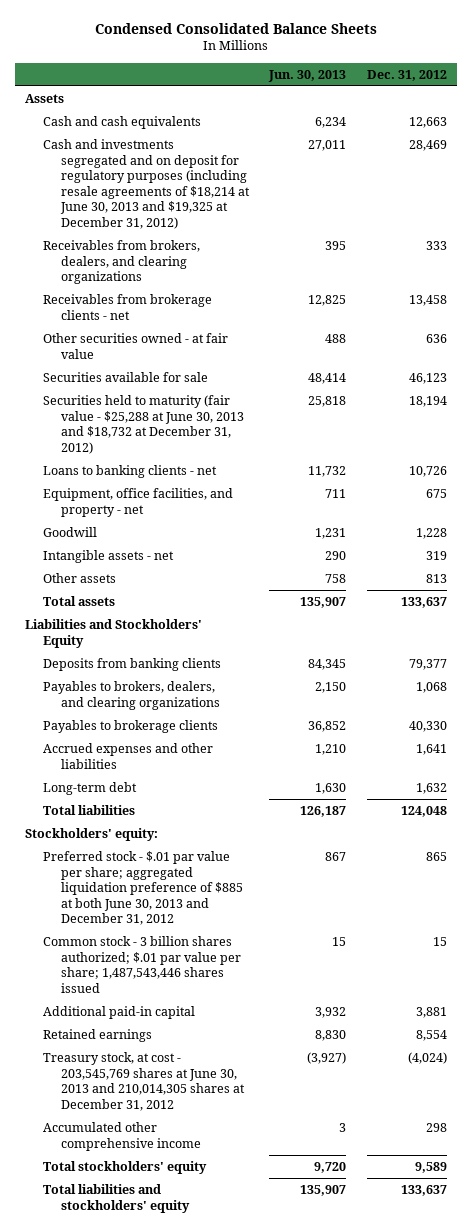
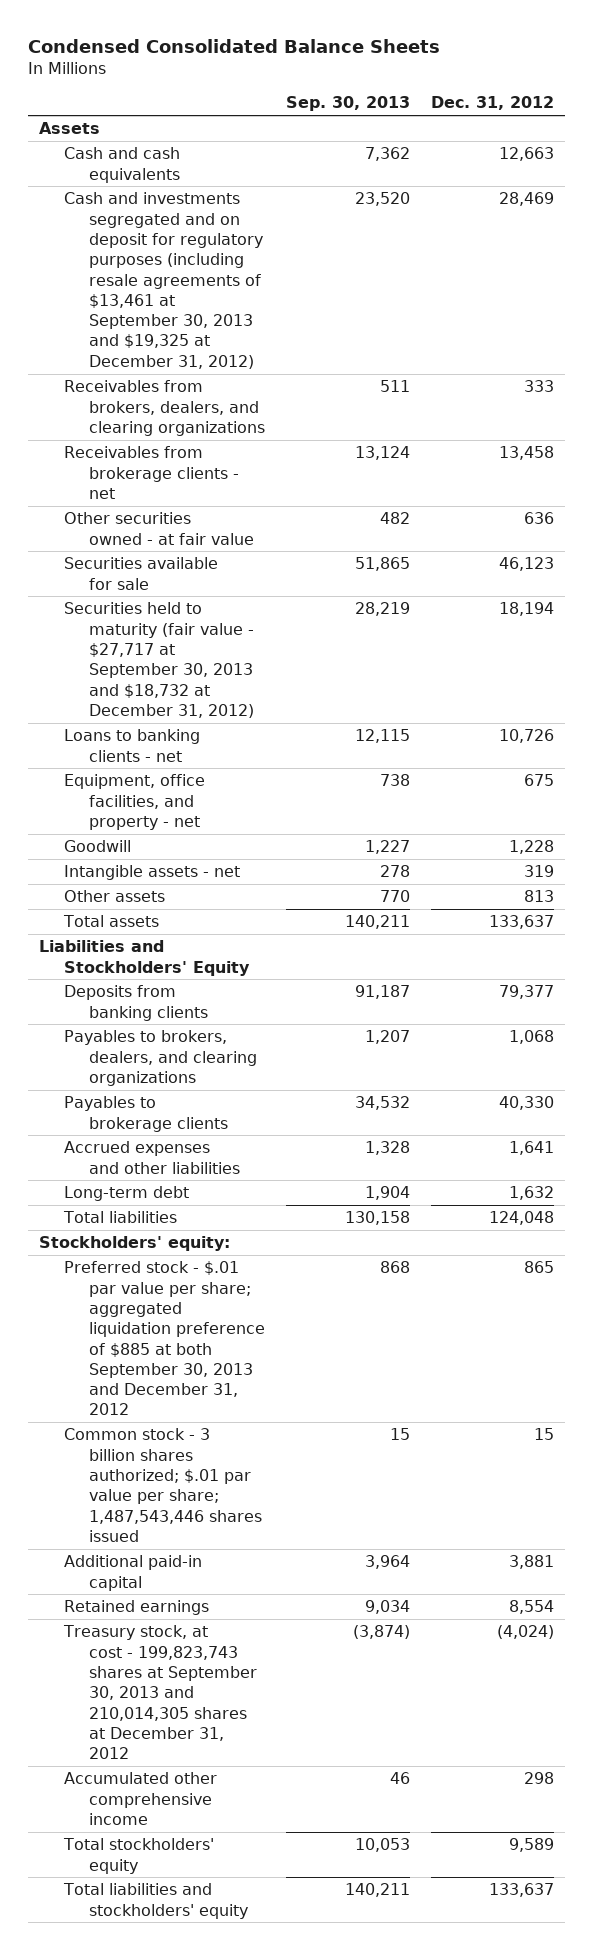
[268,69,347,82] Jun. 30, 2013 -> none
none -> [285,96,410,112] Sep. 30, 2013
[43,138,251,230] Cash and investments segregated and on deposit for regulatory purposes (including resale agreements of $18,214 at June 30, 2013 and $19,325 at December 31, 2012) -> [63,192,263,369] Cash and investments segregated and on deposit for regulatory purposes (including resale agreements of $13,461 at September 30, 2013 and $19,325 at December 31, 2012)
[43,394,245,454] Securities held to maturity (fair value - $25,288 at June 30, 2013 and $18,732 at December 31, 2012) -> [63,602,254,718] Securities held to maturity (fair value - $27,717 at September 30, 2013 and $18,732 at December 31, 2012)
[43,850,244,926] Preferred stock - $.01 par value per share; aggregated liquidation preference of $885 at both June 30, 2013 and December 31, 2012 -> [63,1261,265,1416] Preferred stock - $.01 par value per share; aggregated liquidation preference of $885 at both September 30, 2013 and December 31, 2012
[43,1051,246,1111] Treasury stock, at cost - 203,545,769 shares at June 30, 2013 and 210,014,305 shares at December 31, 2012 -> [62,1625,257,1760] Treasury stock, at cost - 199,823,743 shares at September 30, 2013 and 210,014,305 shares at December 31, 2012

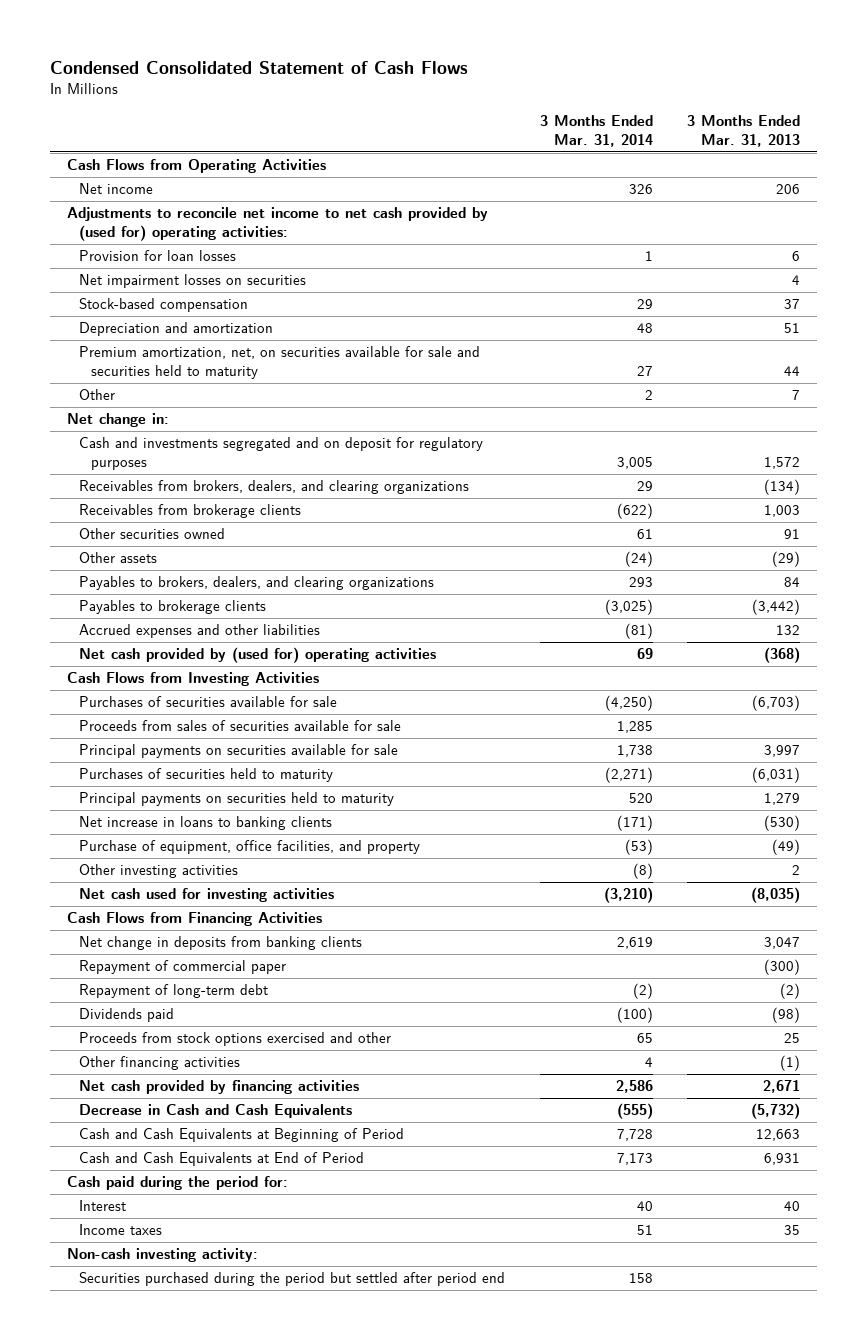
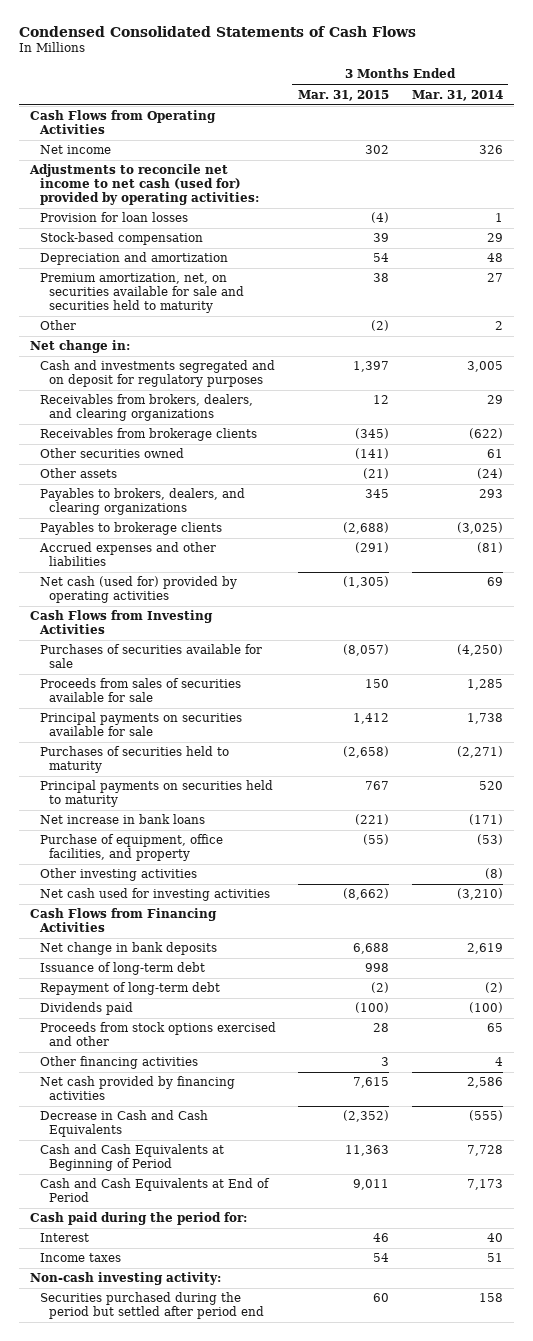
[50,60,469,74] Condensed Consolidated Statement of Cash Flows -> [18,25,416,37] Condensed Consolidated Statements of Cash Flows
[686,115,800,148] 3 Months Ended Mar. 31, 2013 -> none
none -> [298,89,390,101] Mar. 31, 2015
[67,207,489,242] Adjustments to reconcile net income to net cash provided by (used for) operating activities: -> [28,164,259,205] Adjustments to reconcile net income to net cash (used for) provided by operating activities:
[79,274,307,289] Net impairment losses on securities -> none
[79,647,437,664] Net cash provided by (used for) operating activities -> [39,576,237,604] Net cash (used for) provided by operating activities
[79,816,333,831] Net increase in loans to banking clients -> [39,814,205,825] Net increase in bank loans
[79,960,287,975] Repayment of commercial paper -> none
[79,936,363,951] Net change in deposits from banking clients -> [39,942,217,956] Net change in bank deposits
none -> [39,962,205,976] Issuance of long-term debt

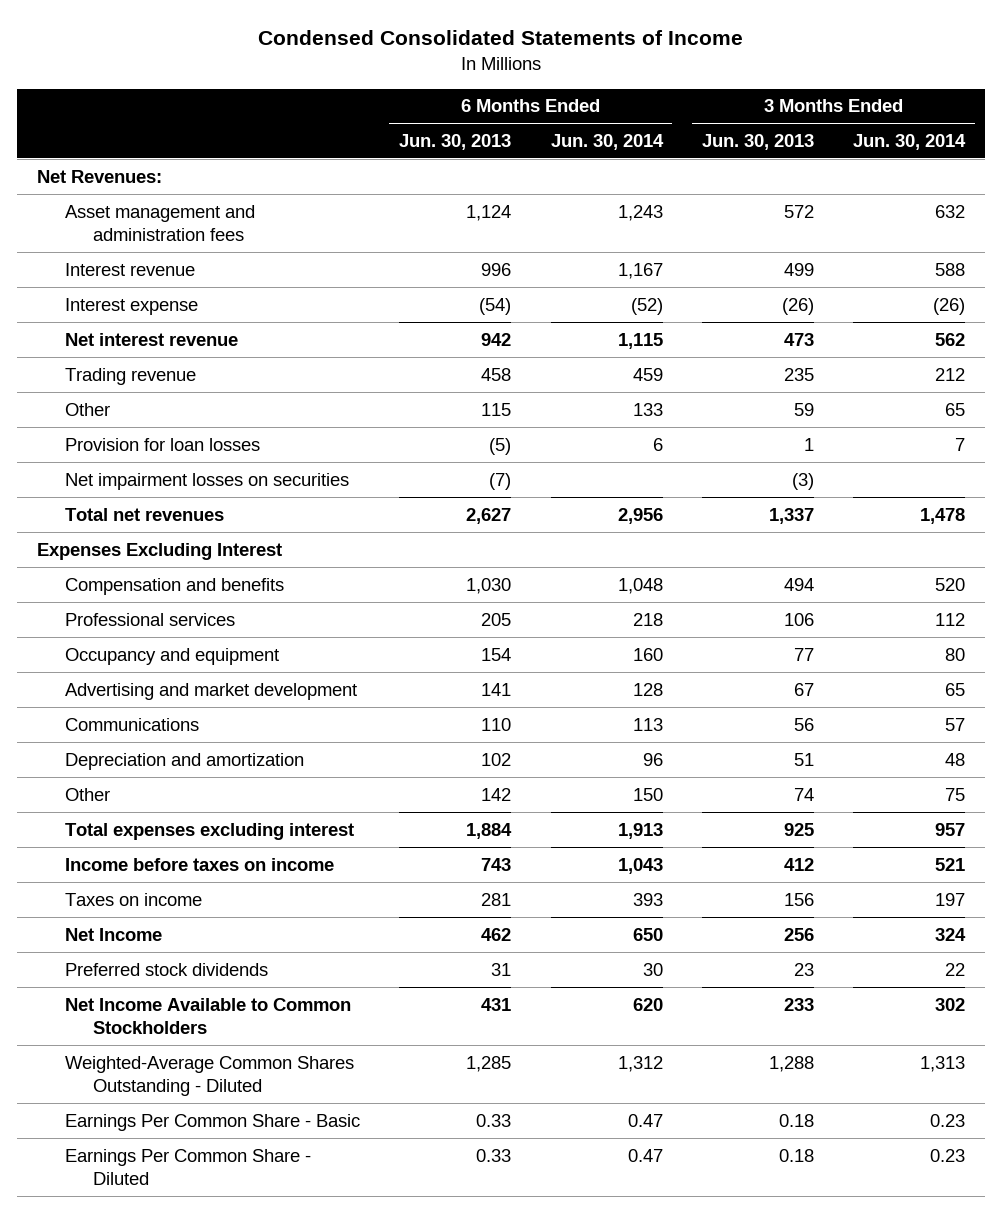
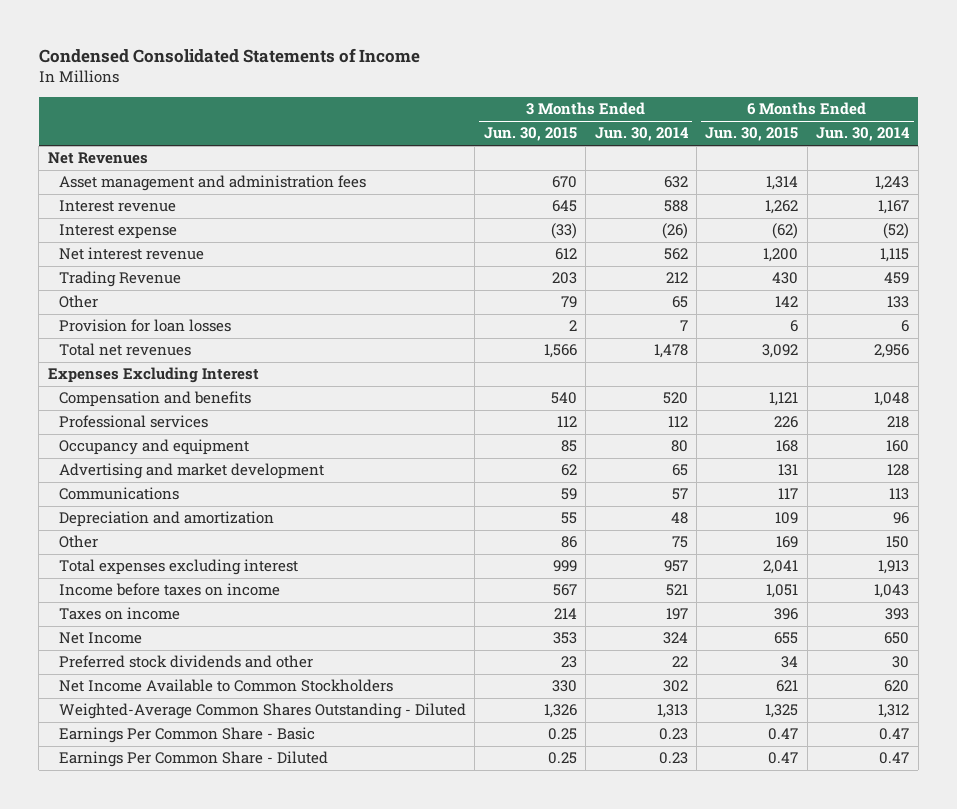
[399,134,512,151] Jun. 30, 2013 -> none
[701,134,814,151] Jun. 30, 2013 -> none
none -> [483,127,577,142] Jun. 30, 2015
none -> [705,127,799,142] Jun. 30, 2015
[36,169,162,183] Net Revenues: -> [47,152,148,165] Net Revenues
[64,367,196,385] Trading revenue -> [58,271,181,288] Trading Revenue
[64,472,349,490] Net impairment losses on securities -> none
[64,962,268,976] Preferred stock dividends -> [58,655,313,669] Preferred stock dividends and other

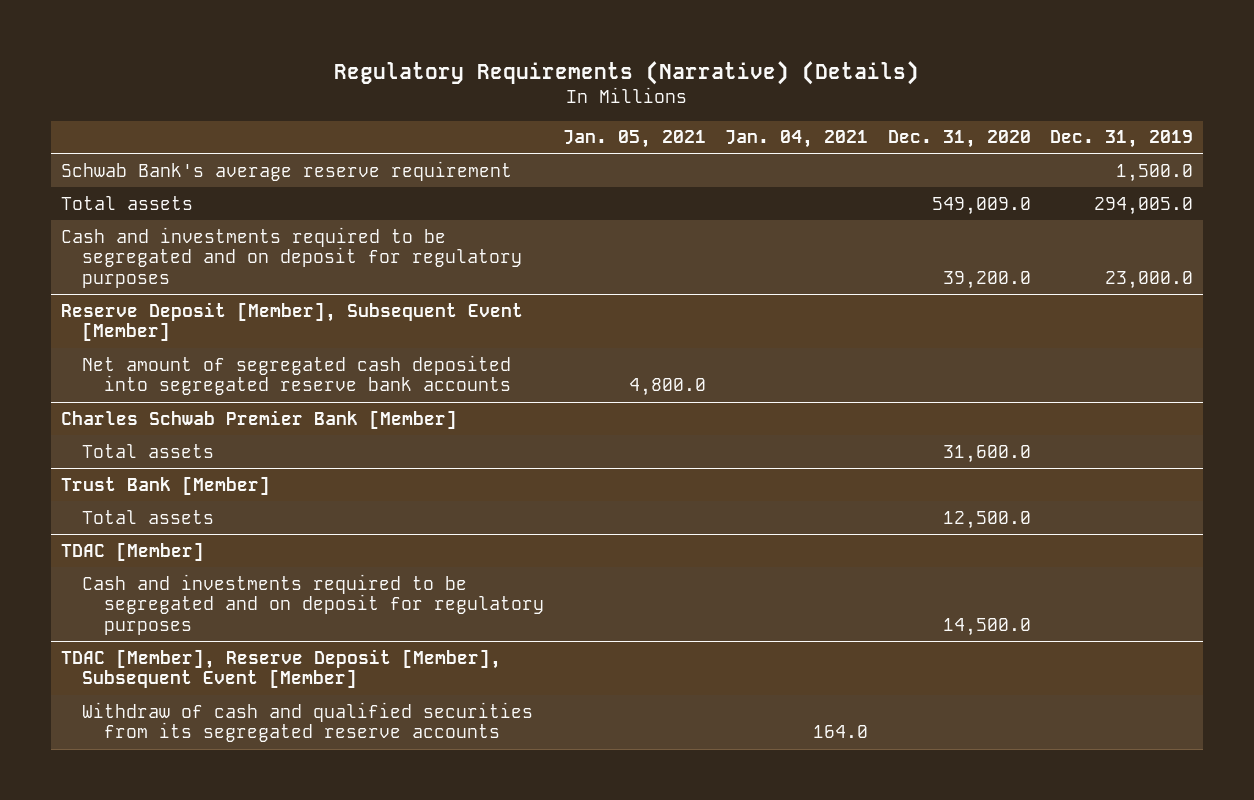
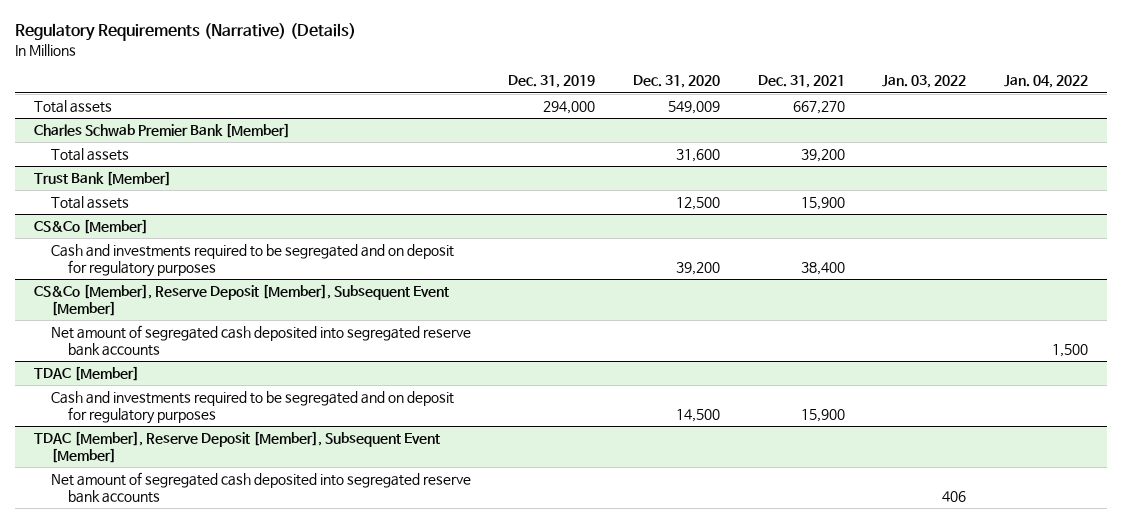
[562,130,706,149] Jan. 05, 2021 -> none
[725,130,869,149] Jan. 04, 2021 -> none
none -> [757,75,845,89] Dec. 31, 2021
none -> [882,75,967,89] Jan. 03, 2022
none -> [1003,75,1088,89] Jan. 04, 2022
[60,160,512,181] Schwab Bank's average reserve requirement -> none
[60,226,523,289] Cash and investments required to be segregated and on deposit for regulatory purposes -> none
[60,301,523,342] Reserve Deposit [Member], Subsequent Event [Member] -> none
[82,354,512,396] Net amount of segregated cash deposited into segregated reserve bank accounts -> none
[931,196,1031,215] 549,009.0 -> [667,101,720,115] 549,009
[1093,196,1193,215] 294,005.0 -> [543,101,596,115] 294,000
[942,444,1031,463] 31,600.0 -> [675,149,720,163] 31,600
[942,510,1031,529] 12,500.0 -> [675,197,720,211] 12,500
none -> [33,219,148,235] CS&Co [Member]
none -> [50,244,454,277] Cash and investments required to be segregated and on deposit for regulatory purposes
none -> [33,284,449,316] CS&Co [Member], Reserve Deposit [Member], Subsequent Event [Member]
none -> [50,325,471,356] Net amount of segregated cash deposited into segregated reserve bank accounts
[942,618,1031,637] 14,500.0 -> [675,408,720,422] 14,500
[82,701,534,743] Withdraw of cash and qualified securities from its segregated reserve accounts -> none
none -> [50,472,471,503] Net amount of segregated cash deposited into segregated reserve bank accounts

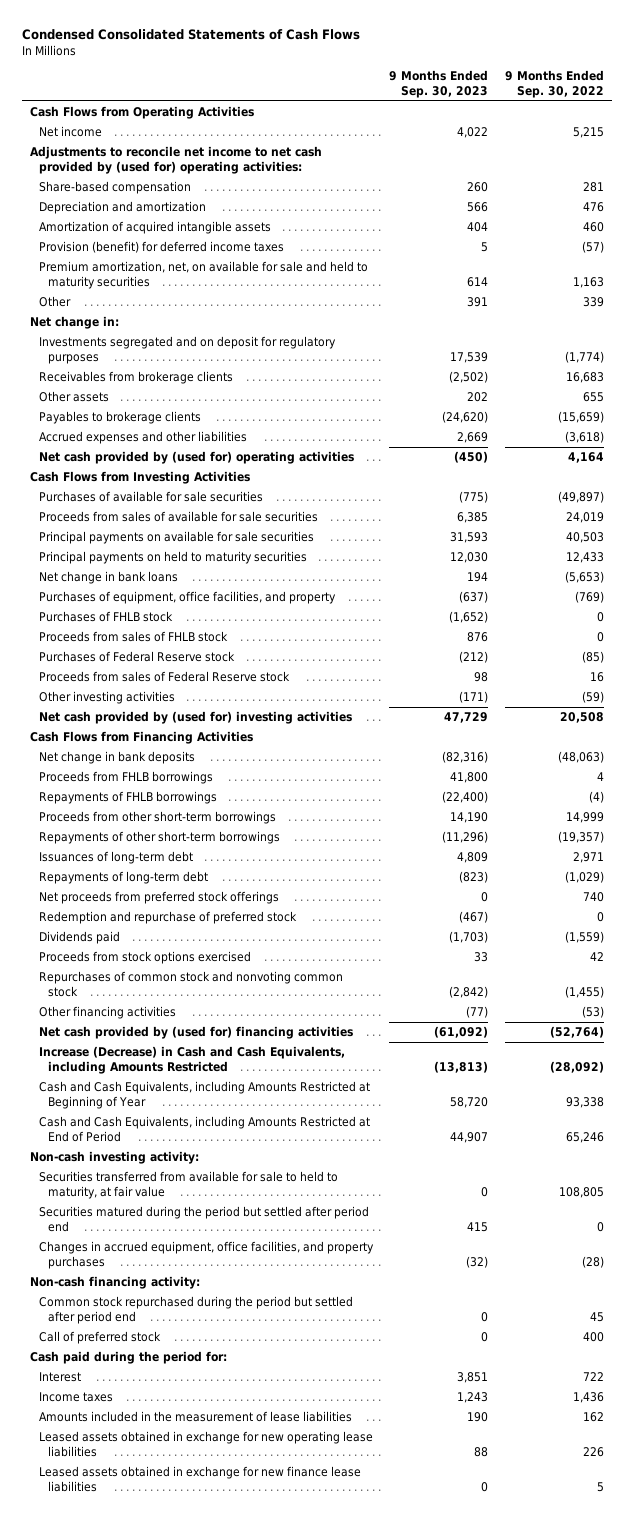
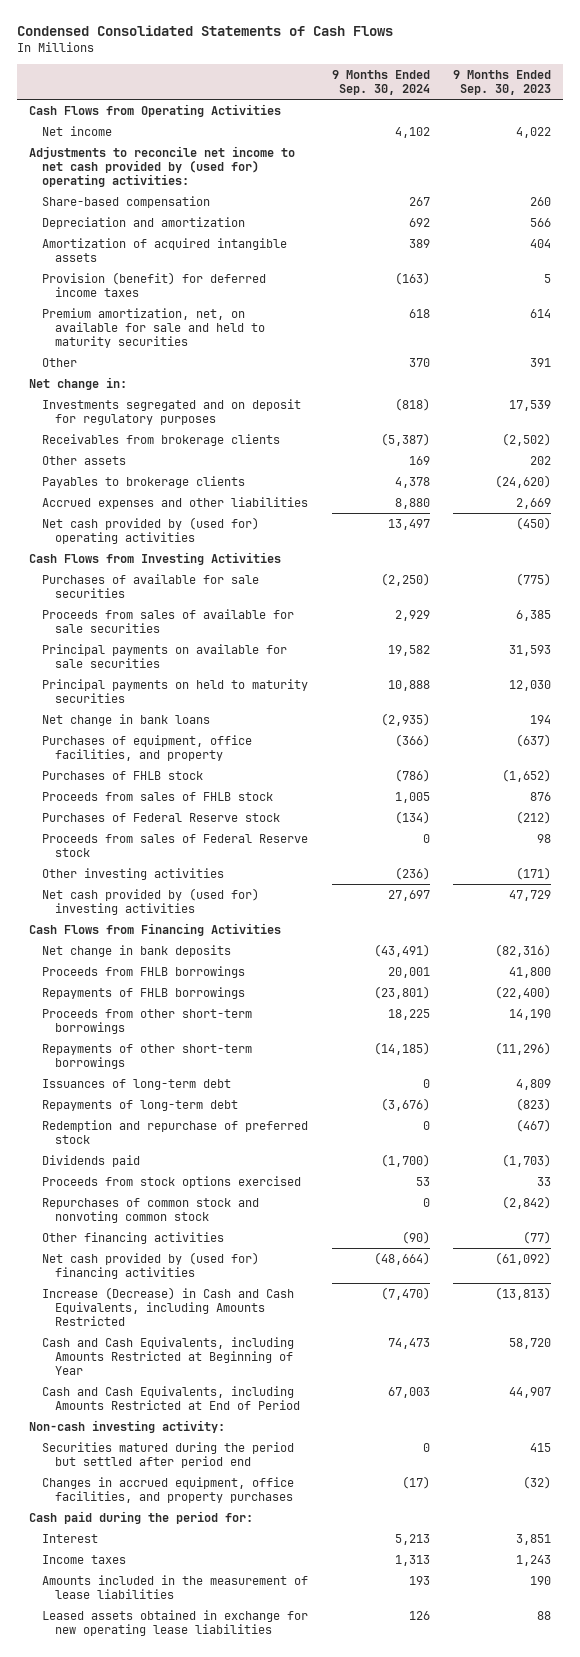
[504,70,604,98] 9 Months Ended Sep. 30, 2022 -> none
none -> [331,70,430,96] 9 Months Ended Sep. 30, 2024
[39,891,280,905] Net proceeds from preferred stock offerings -> none
[39,1171,339,1199] Securities transferred from available for sale to held to maturity, at fair value -> none
[29,1276,200,1290] Non-cash financing activity: -> none
[39,1296,354,1324] Common stock repurchased during the period but settled after period end -> none
[39,1331,162,1345] Call of preferred stock -> none
[39,1466,362,1492] Leased assets obtained in exchange for new finance lease liabilities -> none

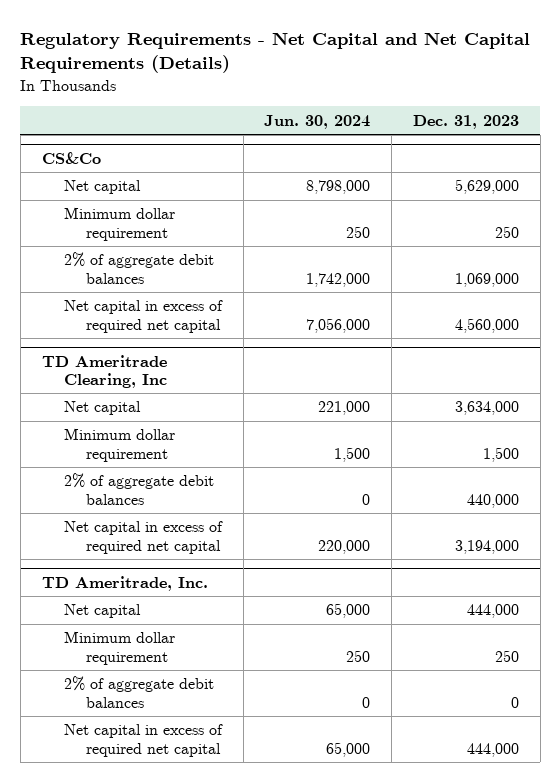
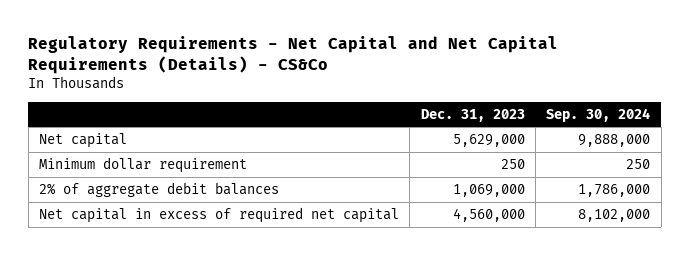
[20,31,531,74] Regulatory Requirements - Net Capital and Net Capital Requirements (Details) -> [28,36,559,75] Regulatory Requirements - Net Capital and Net Capital Requirements (Details) - CS&Co
[264,114,371,129] Jun. 30, 2024 -> none
none -> [546,107,651,122] Sep. 30, 2024
[41,151,101,164] CS&Co -> none
[41,354,167,388] TD Ameritrade Clearing, Inc -> none
[63,401,141,416] Net capital -> none
[63,428,175,462] Minimum dollar requirement -> none
[63,473,214,505] 2% of aggregate debit balances -> none
[63,521,223,554] Net capital in excess of required net capital -> none
[41,575,208,591] TD Ameritrade, Inc. -> none
[63,604,141,619] Net capital -> none
[63,631,175,665] Minimum dollar requirement -> none
[63,676,214,708] 2% of aggregate debit balances -> none
[63,724,223,757] Net capital in excess of required net capital -> none

